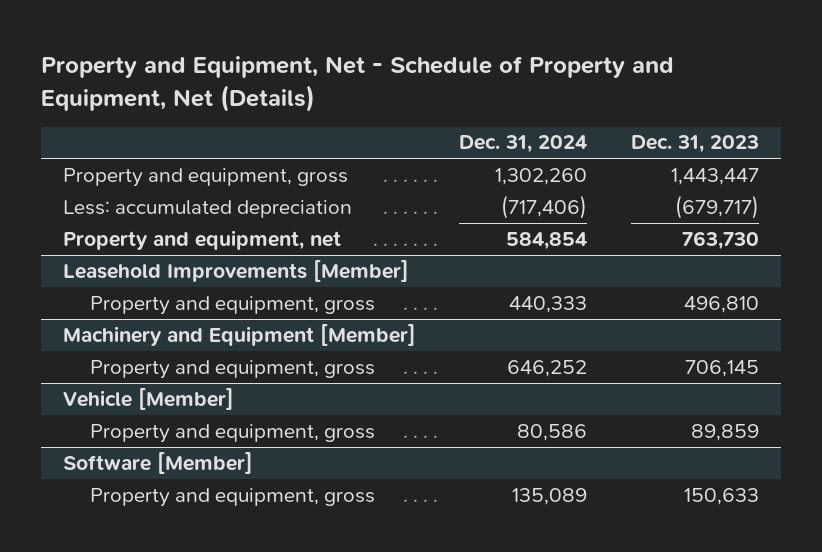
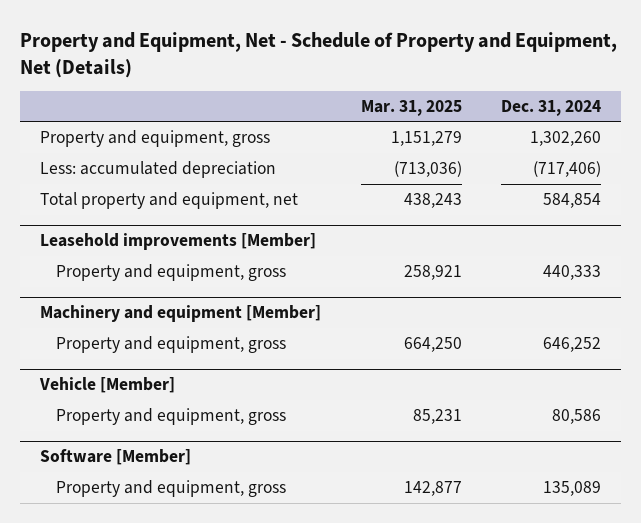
[630,135,759,154] Dec. 31, 2023 -> none
none -> [360,99,462,116] Mar. 31, 2025
[62,229,341,250] Property and equipment, net -> [39,191,298,209] Total property and equipment, net
[62,259,409,282] Leasehold Improvements [Member] -> [39,233,316,251] Leasehold improvements [Member]
[62,323,416,346] Machinery and Equipment [Member] -> [39,305,321,323] Machinery and equipment [Member]

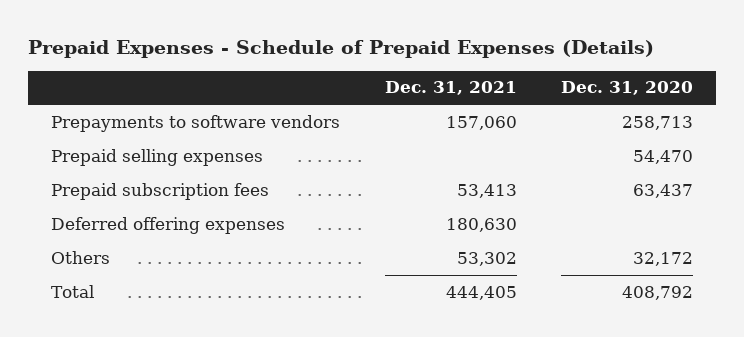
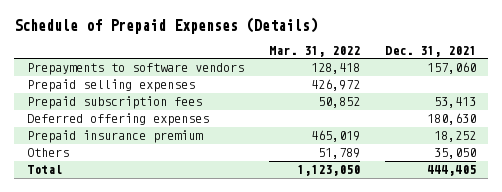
[28,40,655,59] Prepaid Expenses - Schedule of Prepaid Expenses (Details) -> [14,16,319,34] Schedule of Prepaid Expenses (Details)
[561,81,694,96] Dec. 31, 2020 -> none
none -> [268,45,360,57] Mar. 31, 2022
none -> [26,130,203,144] Prepaid insurance premium
[456,251,517,266] 53,302 -> [433,148,476,160] 35,050

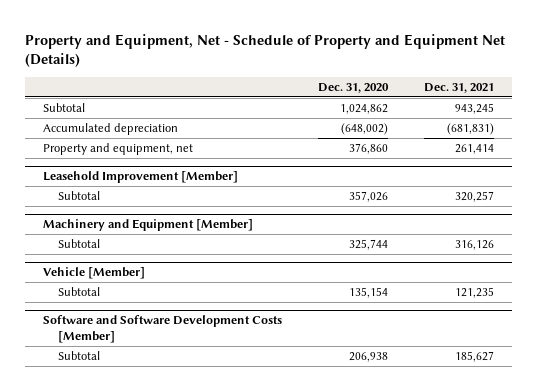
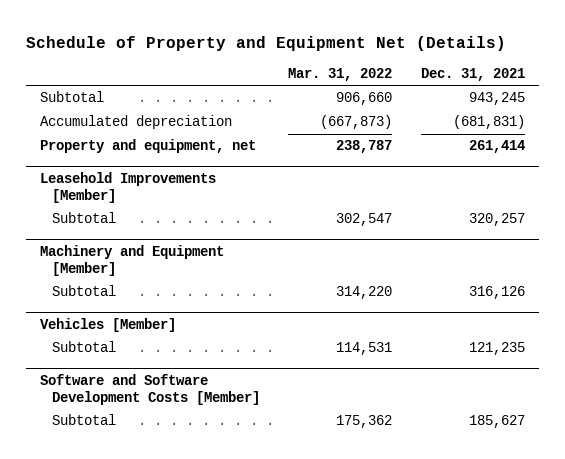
[25,33,506,67] Property and Equipment, Net - Schedule of Property and Equipment Net (Details) -> [26,35,507,51] Schedule of Property and Equipment Net (Details)
[318,82,390,93] Dec. 31, 2020 -> none
none -> [288,68,393,82] Mar. 31, 2022
[43,171,239,184] Leasehold Improvement [Member] -> [40,171,217,204] Leasehold Improvements [Member]
[43,267,146,280] Vehicle [Member] -> [40,317,177,332] Vehicles [Member]

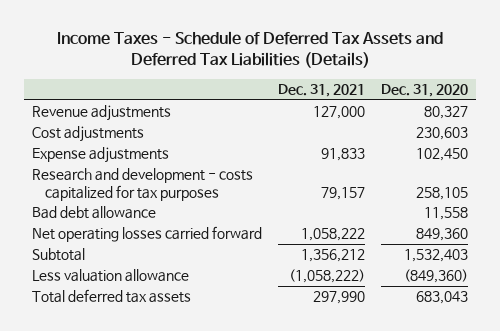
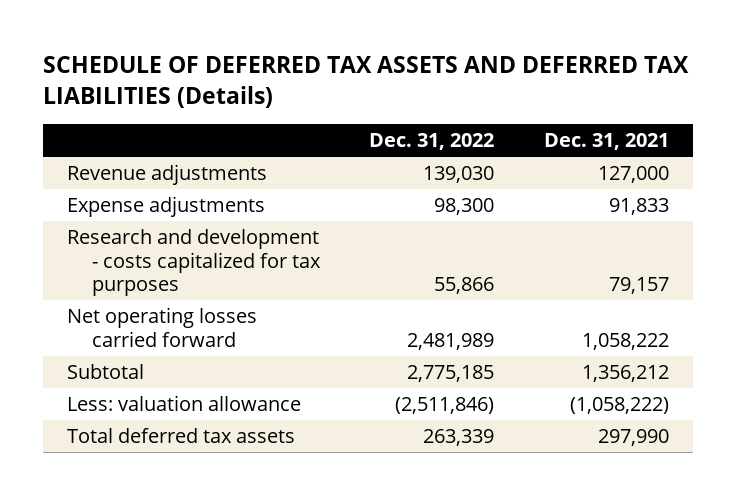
[56,31,443,69] Income Taxes - Schedule of Deferred Tax Assets and Deferred Tax Liabilities (Details) -> [42,56,689,109] SCHEDULE OF DEFERRED TAX ASSETS AND DEFERRED TAX LIABILITIES (Details)
[381,83,469,97] Dec. 31, 2020 -> none
none -> [369,132,495,150] Dec. 31, 2022
[31,126,144,143] Cost adjustments -> none
[31,206,156,220] Bad debt allowance -> none
[31,269,189,283] Less valuation allowance -> [67,395,302,412] Less: valuation allowance

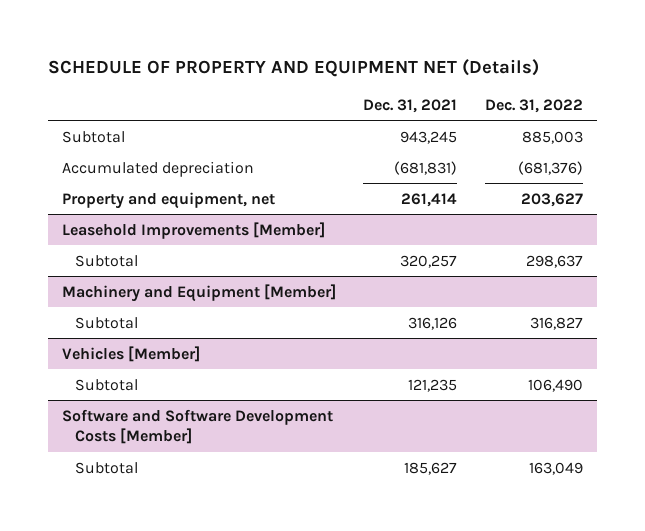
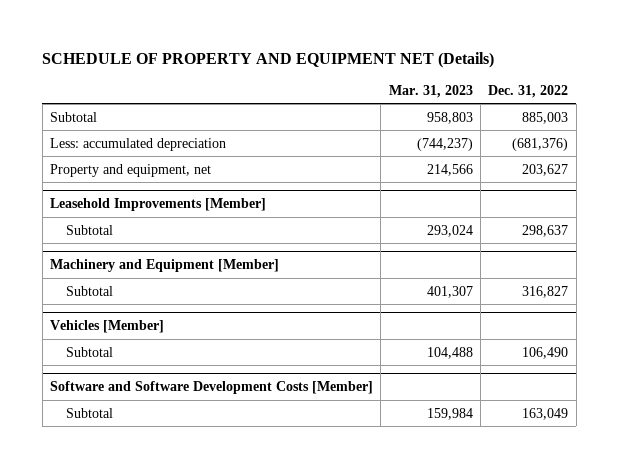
[363,98,458,113] Dec. 31, 2021 -> none
none -> [388,84,473,98] Mar. 31, 2023
[61,160,254,177] Accumulated depreciation -> [49,137,226,151] Less: accumulated depreciation

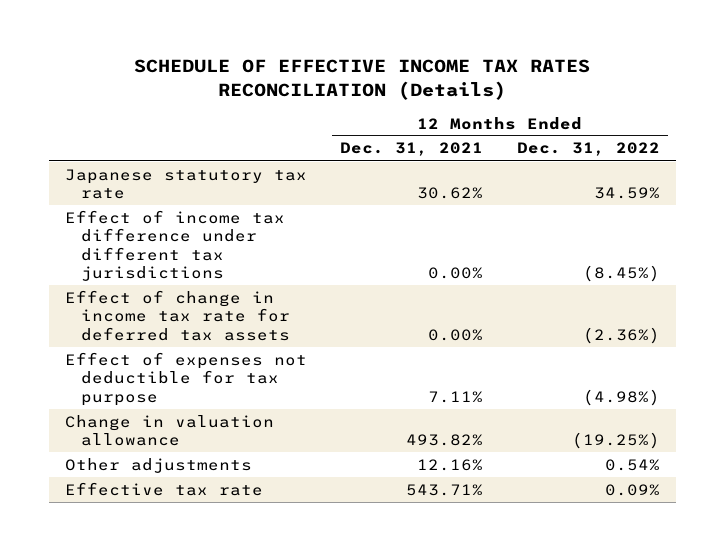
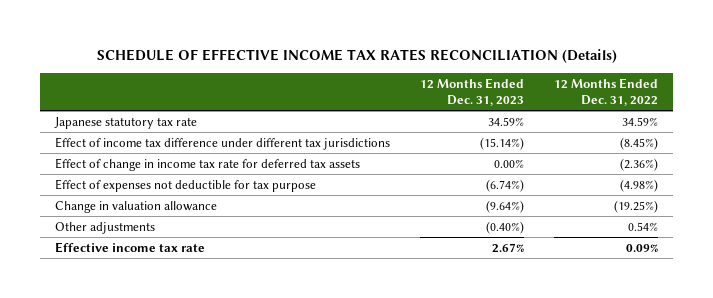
[340,142,484,157] Dec. 31, 2021 -> none
none -> [420,77,525,106] 12 Months Ended Dec. 31, 2023
[65,481,264,496] Effective tax rate -> [55,241,206,253] Effective income tax rate

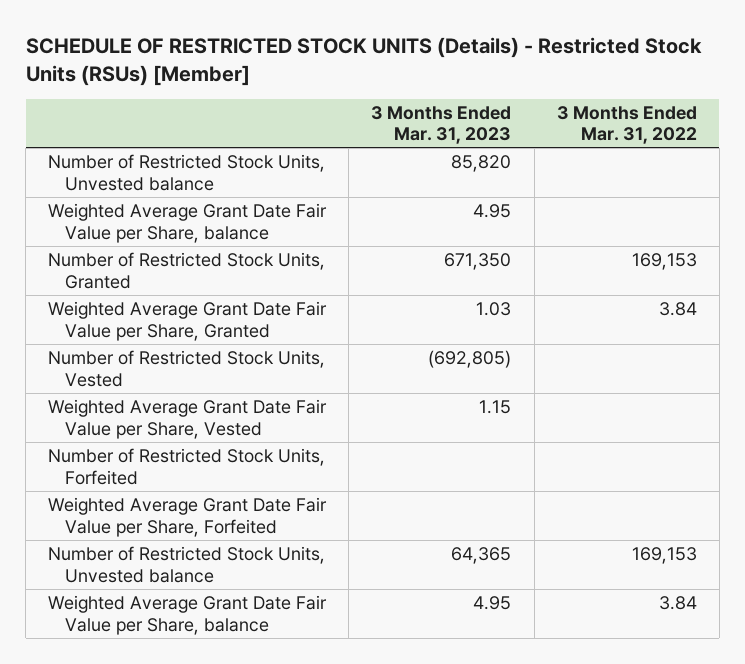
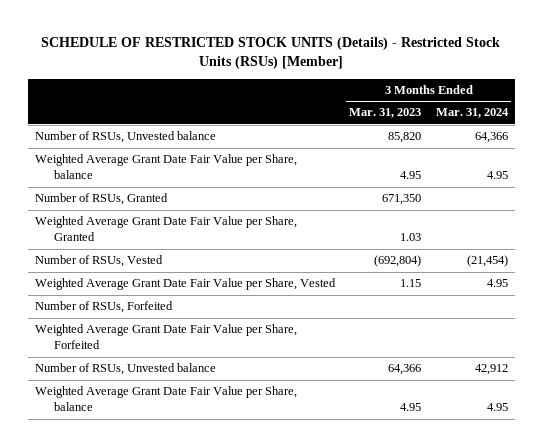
[556,105,697,145] 3 Months Ended Mar. 31, 2022 -> none
none -> [435,108,509,119] Mar. 31, 2024
[48,153,326,191] Number of Restricted Stock Units, Unvested balance -> [35,131,217,144] Number of RSUs, Unvested balance
[48,251,326,289] Number of Restricted Stock Units, Granted -> [35,193,169,206] Number of RSUs, Granted
[48,349,326,387] Number of Restricted Stock Units, Vested -> [35,255,164,268] Number of RSUs, Vested
[428,349,512,368] (692,805) -> [374,255,422,268] (692,804)
[48,447,326,485] Number of Restricted Stock Units, Forfeited -> [35,301,174,314] Number of RSUs, Forfeited
[48,545,326,583] Number of Restricted Stock Units, Unvested balance -> [35,363,217,376] Number of RSUs, Unvested balance
[451,546,512,564] 64,365 -> [388,364,422,376] 64,366

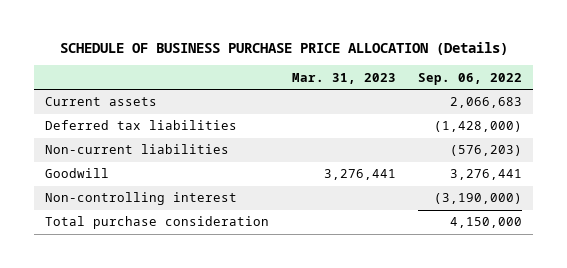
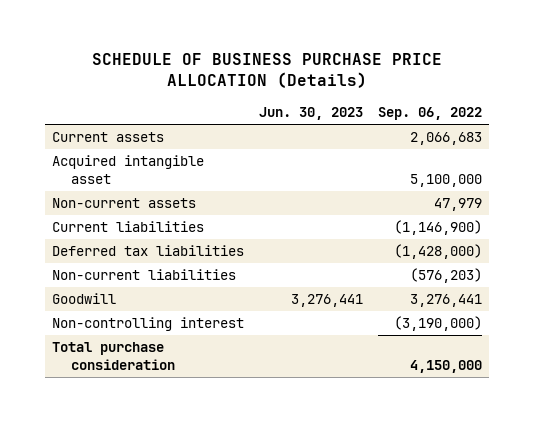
[291,72,396,84] Mar. 31, 2023 -> none
none -> [258,106,363,120] Jun. 30, 2023
none -> [52,155,205,184] Acquired intangible asset
none -> [52,198,197,209] Non-current assets
none -> [52,221,205,233] Current liabilities

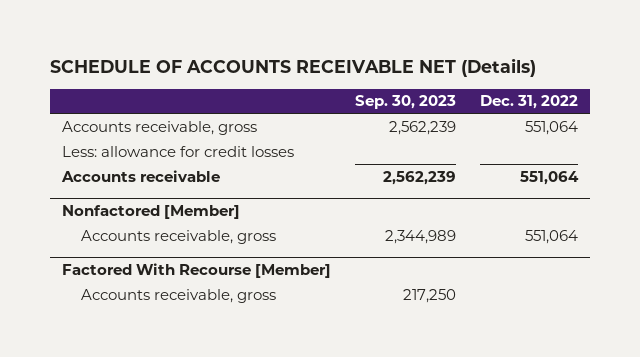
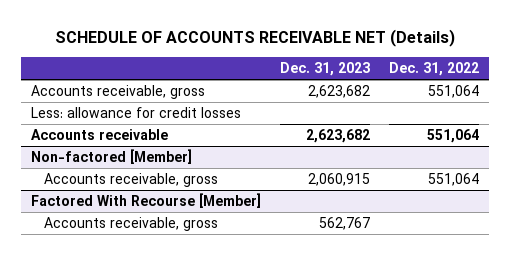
[354,95,456,110] Sep. 30, 2023 -> none
none -> [280,62,371,77] Dec. 31, 2023
[61,204,240,219] Nonfactored [Member] -> [30,148,192,164] Non-factored [Member]

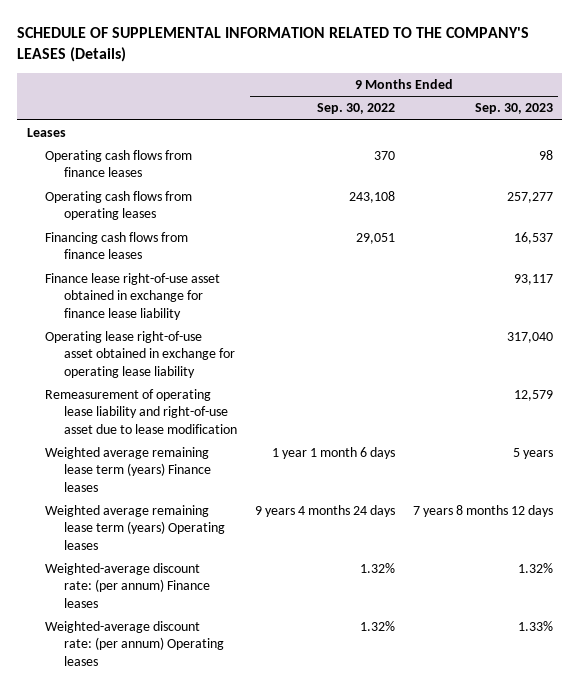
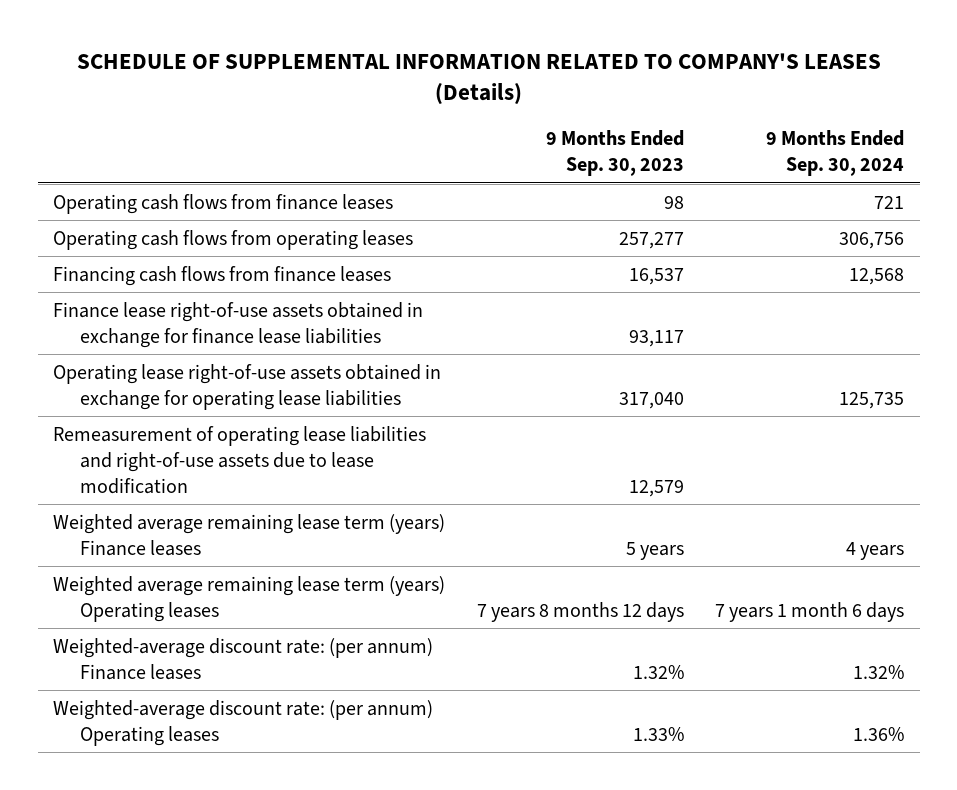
[17,27,530,63] SCHEDULE OF SUPPLEMENTAL INFORMATION RELATED TO THE COMPANY'S LEASES (Details) -> [76,52,881,106] SCHEDULE OF SUPPLEMENTAL INFORMATION RELATED TO COMPANY'S LEASES (Details)
[316,103,395,115] Sep. 30, 2022 -> none
none -> [765,130,904,177] 9 Months Ended Sep. 30, 2024
[26,128,66,138] Leases -> none
[45,273,221,320] Finance lease right-of-use asset obtained in exchange for finance lease liability -> [53,301,424,348] Finance lease right-of-use assets obtained in exchange for finance lease liabilities
[45,331,235,378] Operating lease right-of-use asset obtained in exchange for operating lease liability -> [53,363,442,410] Operating lease right-of-use assets obtained in exchange for operating lease liabilities
[45,389,237,434] Remeasurement of operating lease liability and right-of-use asset due to lease modification -> [53,425,427,494] Remeasurement of operating lease liabilities and right-of-use assets due to lease modification

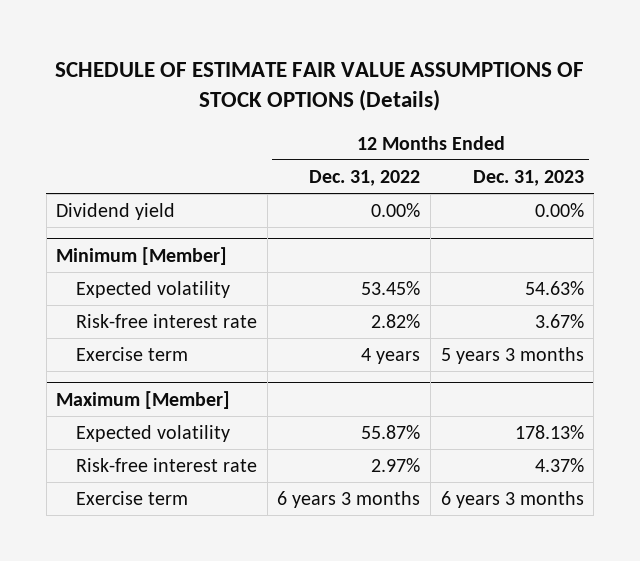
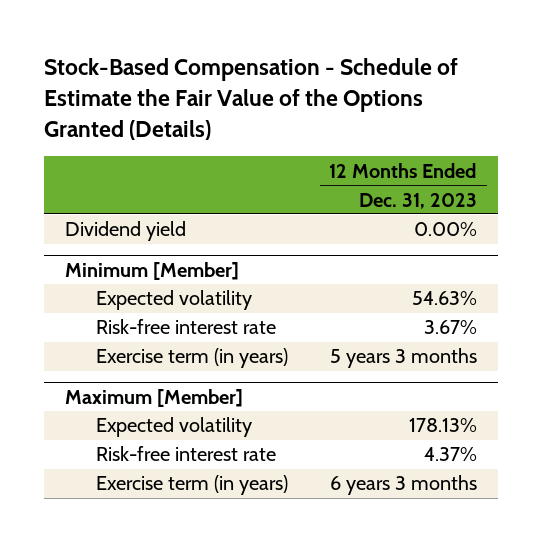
[55,61,585,111] SCHEDULE OF ESTIMATE FAIR VALUE ASSUMPTIONS OF STOCK OPTIONS (Details) -> [44,58,459,140] Stock-Based Compensation - Schedule of Estimate the Fair Value of the Options Granted (Details)
[309,170,421,187] Dec. 31, 2022 -> none
[75,347,188,362] Exercise term -> [96,348,289,369] Exercise term (in years)
[75,491,188,506] Exercise term -> [96,475,289,496] Exercise term (in years)

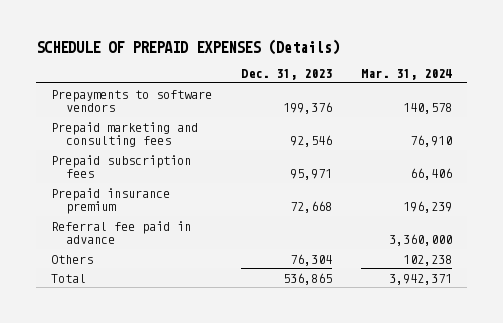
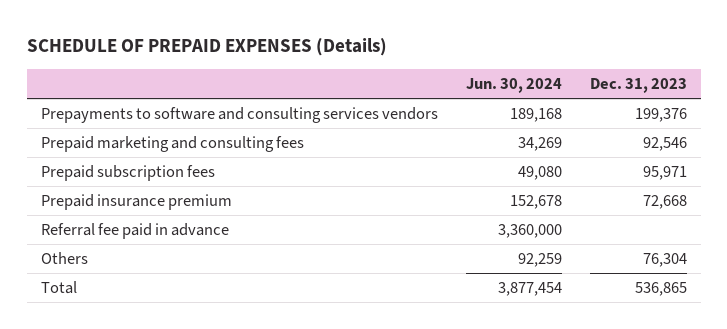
[361,69,453,81] Mar. 31, 2024 -> none
none -> [465,78,562,94] Jun. 30, 2024
[50,89,212,112] Prepayments to software vendors -> [40,107,438,124] Prepayments to software and consulting services vendors

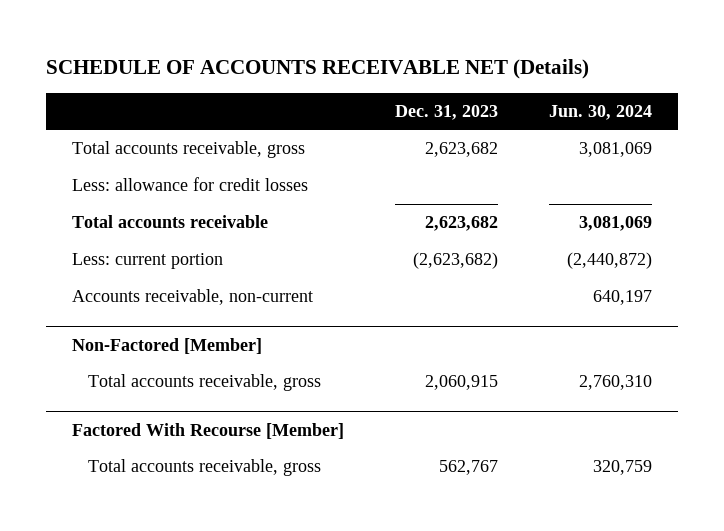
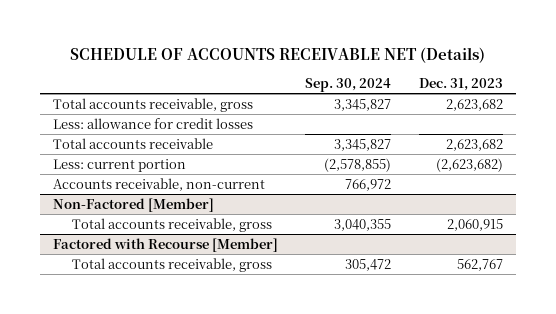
[549,104,653,120] Jun. 30, 2024 -> none
none -> [305,77,392,92] Sep. 30, 2024
[71,422,344,439] Factored With Recourse [Member] -> [53,237,279,252] Factored with Recourse [Member]

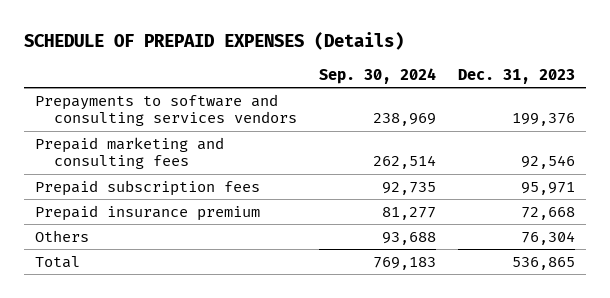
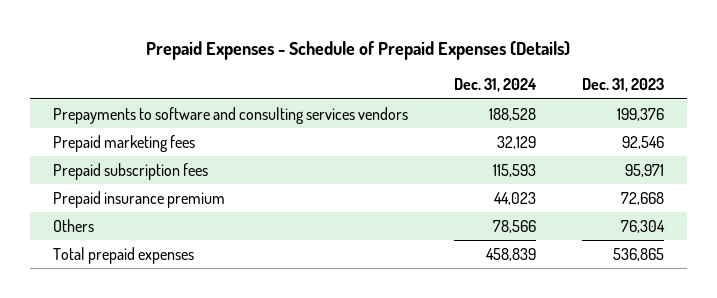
[23,32,404,51] SCHEDULE OF PREPAID EXPENSES (Details) -> [146,40,571,60] Prepaid Expenses - Schedule of Prepaid Expenses (Details)
[318,67,436,84] Sep. 30, 2024 -> none
none -> [453,78,537,93] Dec. 31, 2024
[35,136,225,170] Prepaid marketing and consulting fees -> [53,134,196,152] Prepaid marketing fees
[35,255,81,268] Total -> [53,246,195,264] Total prepaid expenses

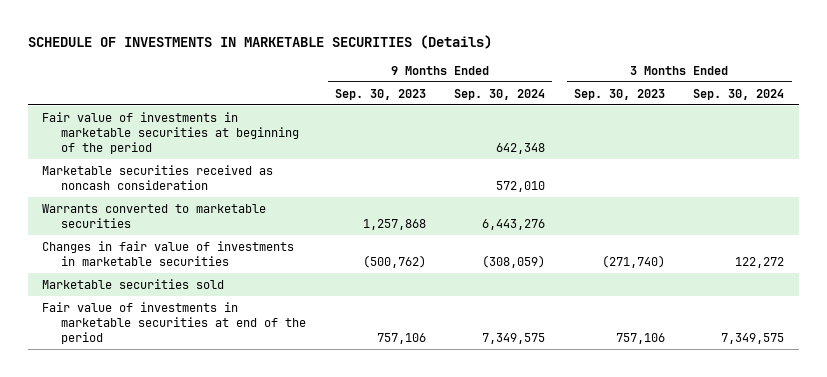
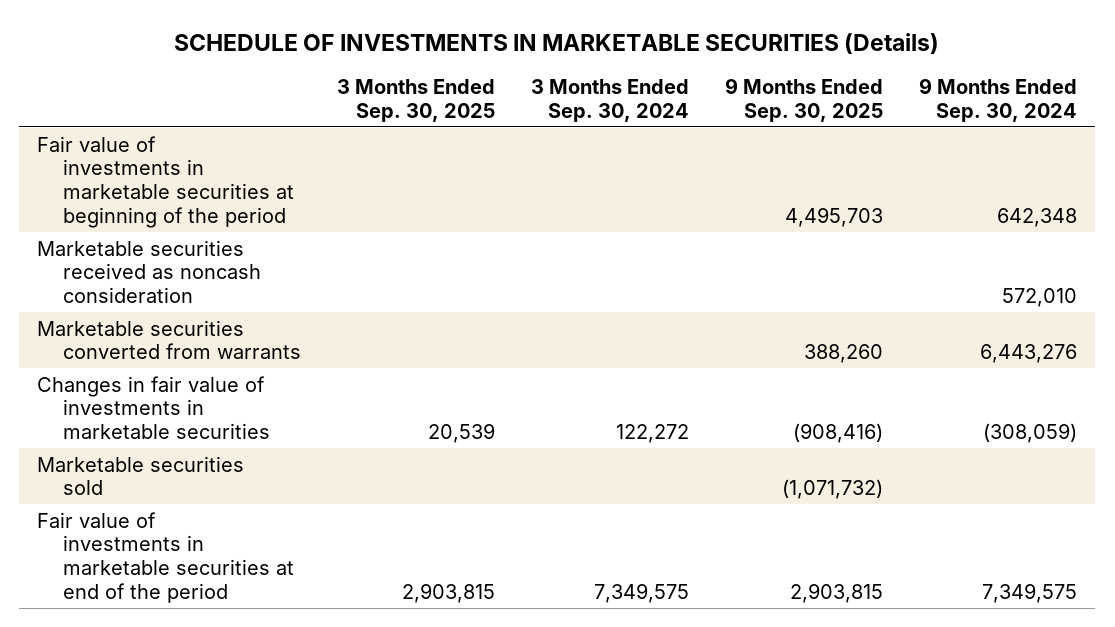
[334,88,426,100] Sep. 30, 2023 -> none
[573,88,665,100] Sep. 30, 2023 -> none
none -> [337,79,496,123] 3 Months Ended Sep. 30, 2025
none -> [725,78,884,123] 9 Months Ended Sep. 30, 2025
[42,203,267,228] Warrants converted to marketable securities -> [37,319,302,360] Marketable securities converted from warrants

